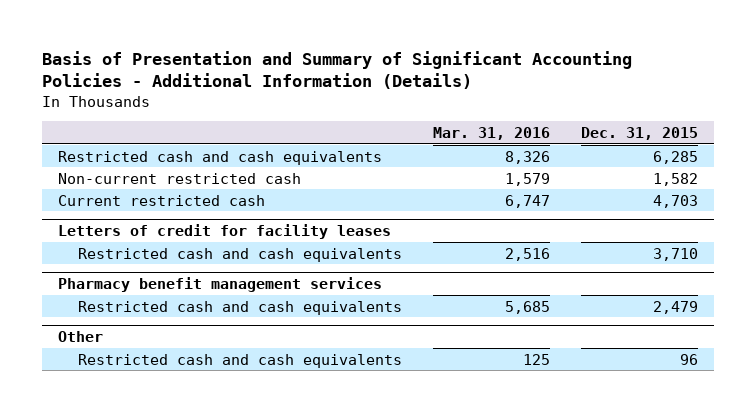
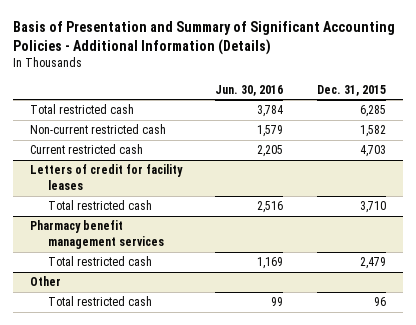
[433,126,551,140] Mar. 31, 2016 -> none
none -> [215,84,284,96] Jun. 30, 2016
[57,150,382,165] Restricted cash and cash equivalents -> [29,104,134,115] Total restricted cash
[78,247,403,262] Restricted cash and cash equivalents -> [48,200,153,211] Total restricted cash
[78,300,403,315] Restricted cash and cash equivalents -> [48,256,153,267] Total restricted cash
[78,353,403,368] Restricted cash and cash equivalents -> [48,296,153,307] Total restricted cash

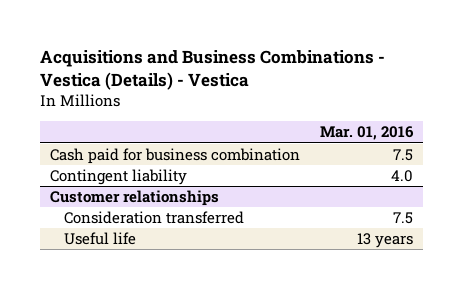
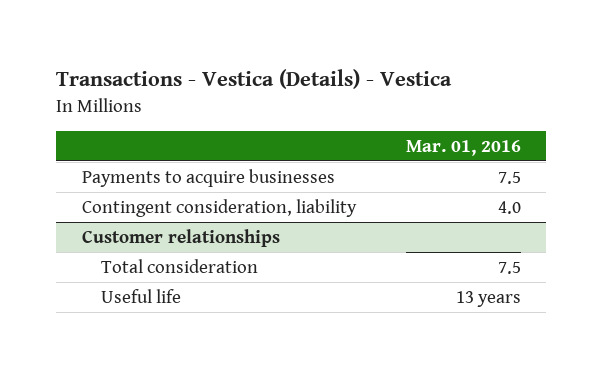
[39,49,385,91] Acquisitions and Business Combinations - Vestica (Details) - Vestica -> [56,68,453,89] Transactions - Vestica (Details) - Vestica
[49,148,300,165] Cash paid for business combination -> [81,169,335,188] Payments to acquire businesses
[49,169,187,186] Contingent liability -> [81,199,357,218] Contingent consideration, liability
[64,211,245,225] Consideration transferred -> [100,259,258,274] Total consideration

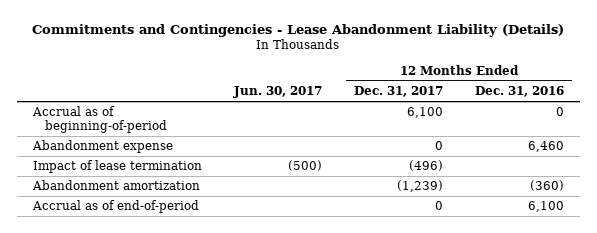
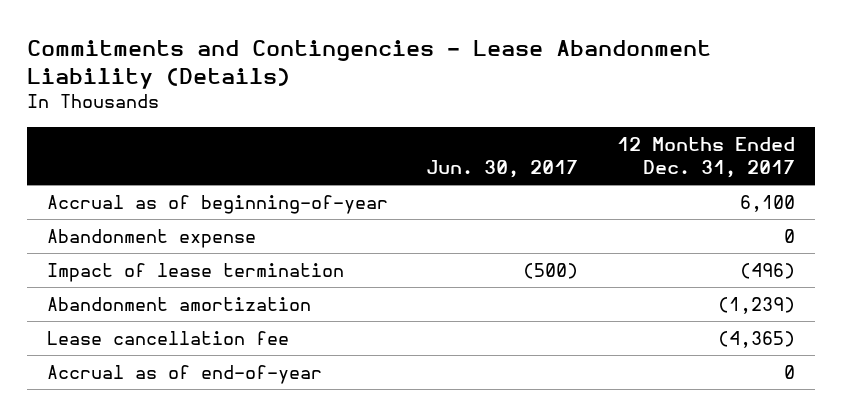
[474,86,564,98] Dec. 31, 2016 -> none
[31,106,168,133] Accrual as of beginning-of-period -> [46,195,388,215] Accrual as of beginning-of-year
none -> [46,331,289,346] Lease cancellation fee
[31,200,199,214] Accrual as of end-of-period -> [46,365,322,385] Accrual as of end-of-year

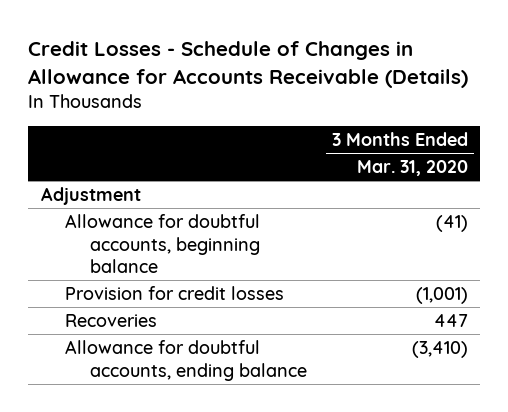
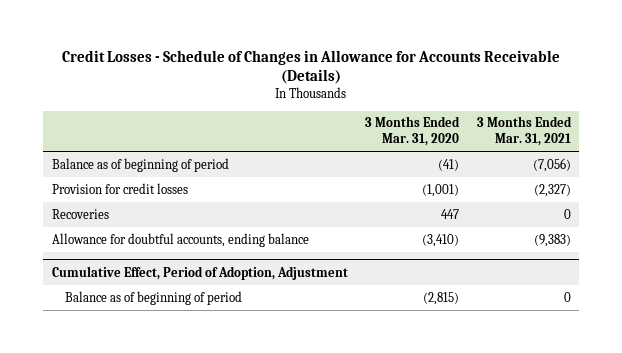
none -> [476,116,572,146] 3 Months Ended Mar. 31, 2021
[40,186,141,205] Adjustment -> none
[65,213,261,274] Allowance for doubtful accounts, beginning balance -> [51,157,229,172] Balance as of beginning of period
none -> [51,265,348,280] Cumulative Effect, Period of Adoption, Adjustment
none -> [65,290,243,305] Balance as of beginning of period

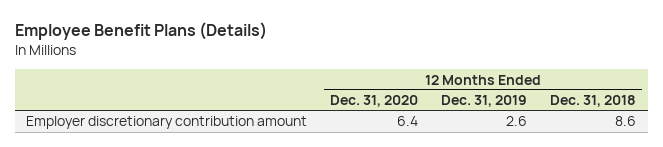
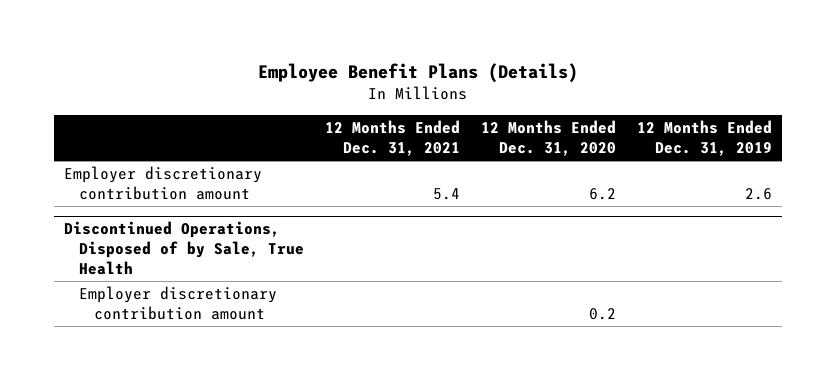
[550,95,637,108] Dec. 31, 2018 -> none
none -> [325,119,461,156] 12 Months Ended Dec. 31, 2021
[397,116,419,127] 6.4 -> [588,188,616,201] 6.2
none -> [64,221,305,276] Discontinued Operations, Disposed of by Sale, True Health
none -> [79,285,278,321] Employer discretionary contribution amount

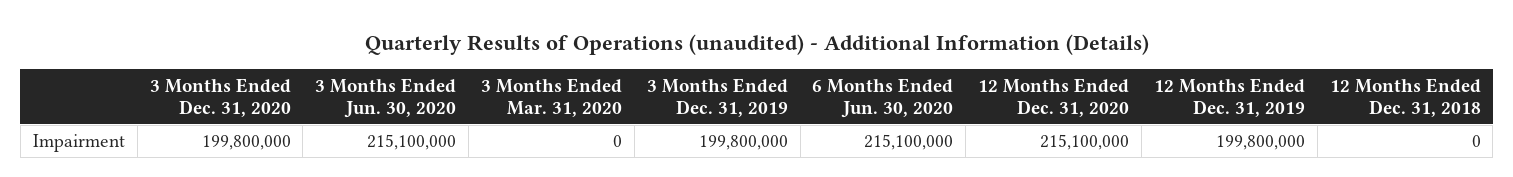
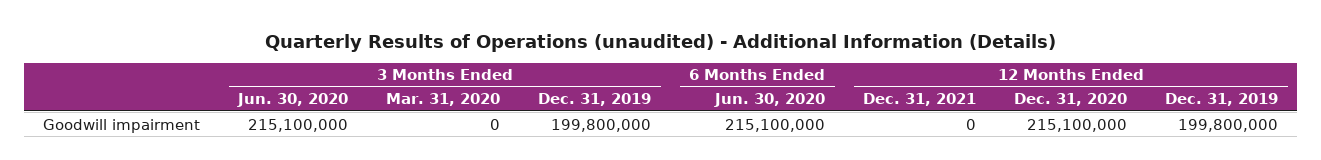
[149,77,291,118] 3 Months Ended Dec. 31, 2020 -> none
[1329,77,1481,118] 12 Months Ended Dec. 31, 2018 -> none
none -> [863,93,977,107] Dec. 31, 2021
[32,134,125,153] Impairment -> [43,118,201,133] Goodwill impairment

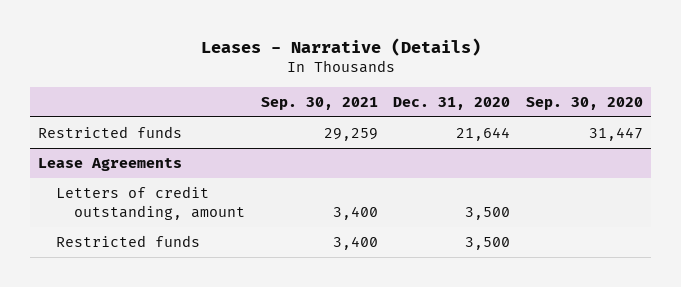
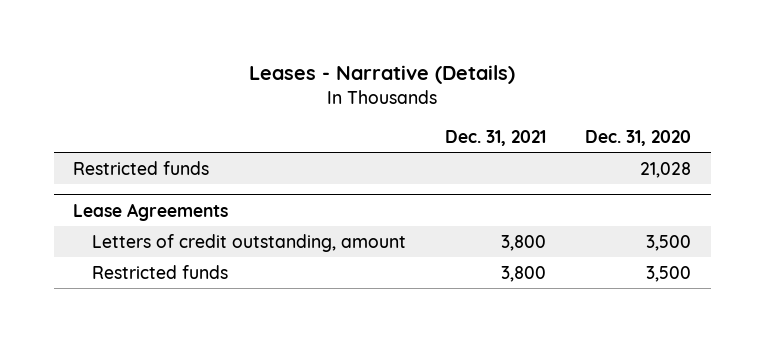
[260,96,378,110] Sep. 30, 2021 -> none
[525,96,643,110] Sep. 30, 2020 -> none
none -> [445,129,547,146] Dec. 31, 2021
[456,127,511,142] 21,644 -> [640,161,692,178] 21,028

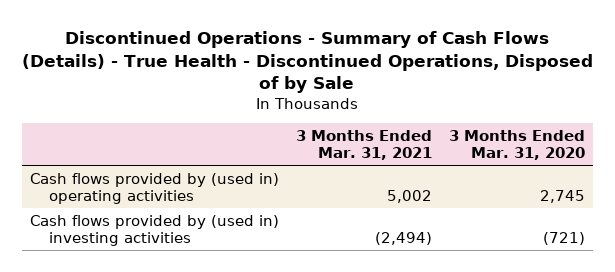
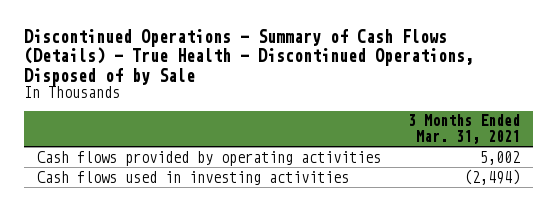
[448,129,585,160] 3 Months Ended Mar. 31, 2020 -> none
[30,172,280,204] Cash flows provided by (used in) operating activities -> [37,150,382,166] Cash flows provided by operating activities
[30,214,280,246] Cash flows provided by (used in) investing activities -> [37,170,350,185] Cash flows used in investing activities

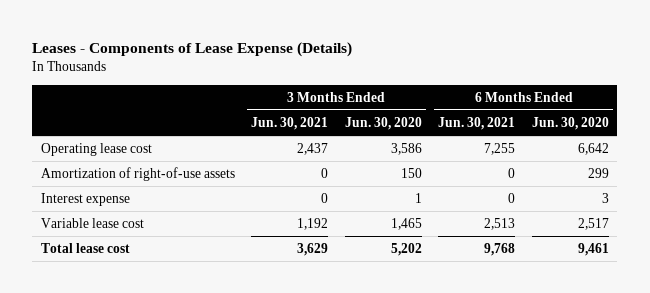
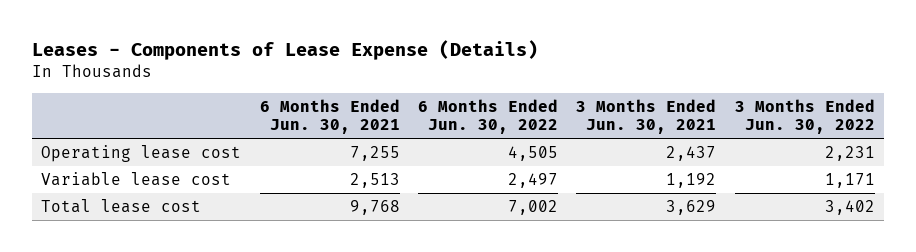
[344,116,422,130] Jun. 30, 2020 -> none
[531,116,609,130] Jun. 30, 2020 -> none
none -> [418,99,559,135] 6 Months Ended Jun. 30, 2022
none -> [734,99,875,135] 3 Months Ended Jun. 30, 2022
[40,166,235,181] Amortization of right-of-use assets -> none
[40,192,130,206] Interest expense -> none

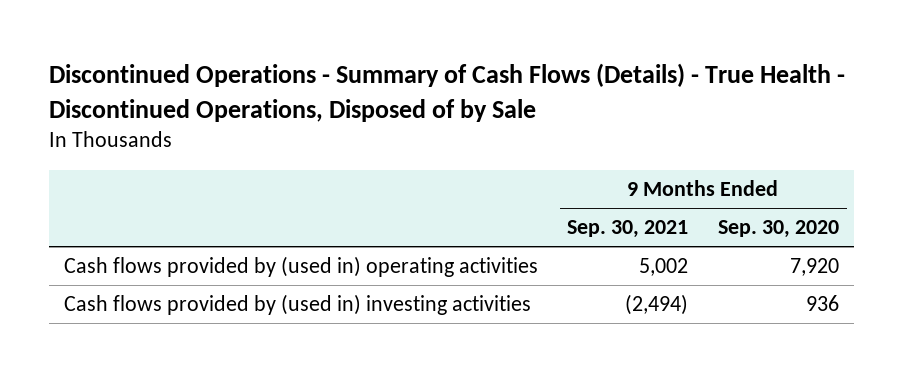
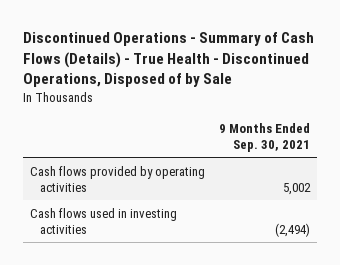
[718,220,840,239] Sep. 30, 2020 -> none
[63,256,538,278] Cash flows provided by (used in) operating activities -> [29,165,205,192] Cash flows provided by operating activities
[63,294,531,316] Cash flows provided by (used in) investing activities -> [29,207,177,234] Cash flows used in investing activities

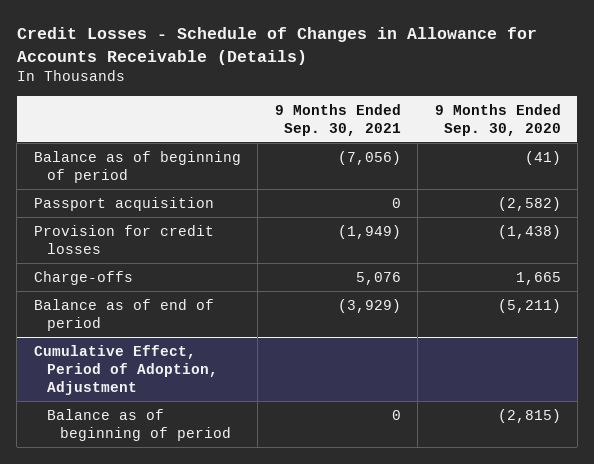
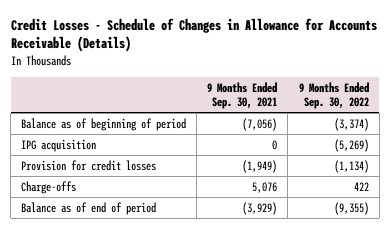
[434,103,561,136] 9 Months Ended Sep. 30, 2020 -> none
none -> [298,81,369,110] 9 Months Ended Sep. 30, 2022
[33,196,214,211] Passport acquisition -> [21,138,97,152] IPG acquisition
[33,344,218,396] Cumulative Effect, Period of Adoption, Adjustment -> none
[46,408,232,441] Balance as of beginning of period -> none

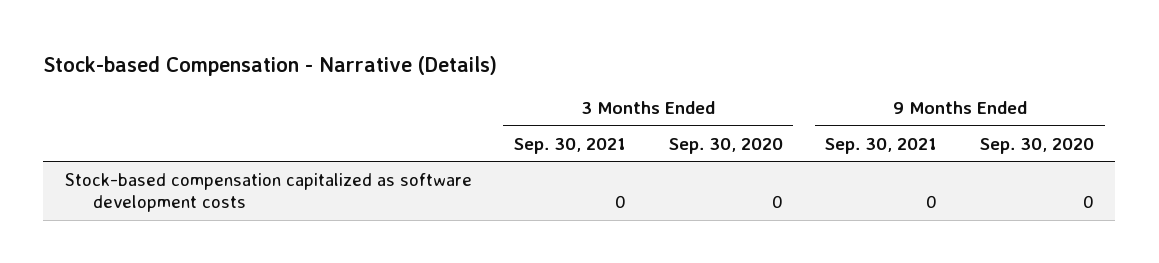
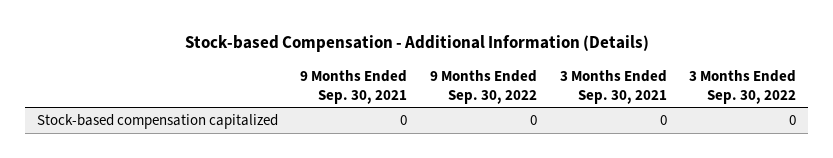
[43,55,498,76] Stock-based Compensation - Narrative (Details) -> [184,35,649,53] Stock-based Compensation - Additional Information (Details)
[668,137,783,154] Sep. 30, 2020 -> none
[979,137,1094,154] Sep. 30, 2020 -> none
none -> [430,69,538,104] 9 Months Ended Sep. 30, 2022
none -> [689,69,797,104] 3 Months Ended Sep. 30, 2022
[64,172,472,213] Stock-based compensation capitalized as software development costs -> [36,114,278,130] Stock-based compensation capitalized

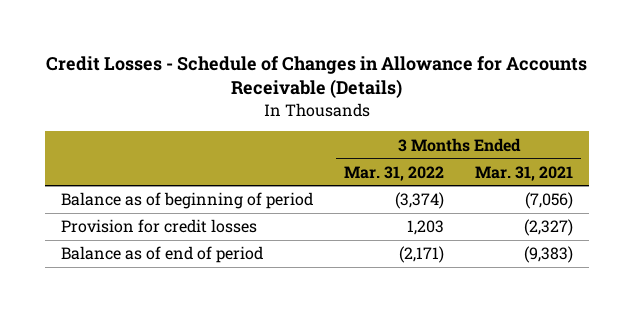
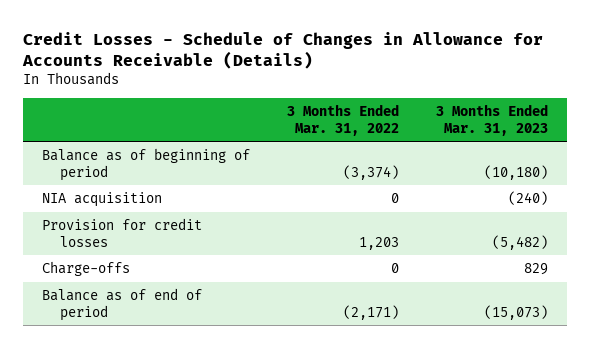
[475,165,574,181] Mar. 31, 2021 -> none
none -> [436,104,549,136] 3 Months Ended Mar. 31, 2023
none -> [41,192,162,208] NIA acquisition
none -> [41,261,130,277] Charge-offs

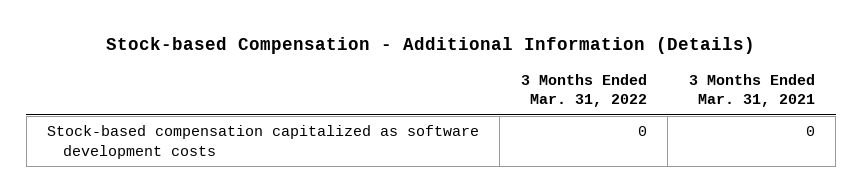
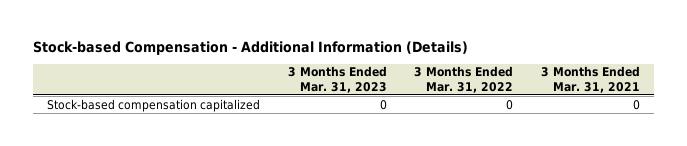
none -> [287,66,387,93] 3 Months Ended Mar. 31, 2023
[46,125,479,159] Stock-based compensation capitalized as software development costs -> [47,98,261,112] Stock-based compensation capitalized

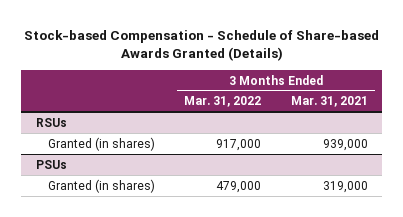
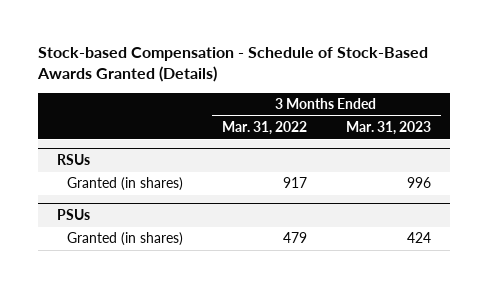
[23,29,379,62] Stock-based Compensation - Schedule of Share-based Awards Granted (Details) -> [36,47,428,83] Stock-based Compensation - Schedule of Stock-Based Awards Granted (Details)
[290,96,368,108] Mar. 31, 2021 -> none
none -> [345,121,431,136] Mar. 31, 2023
[216,138,262,151] 917,000 -> [282,177,307,189] 917
[216,180,262,193] 479,000 -> [282,232,307,244] 479

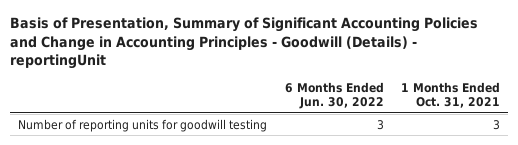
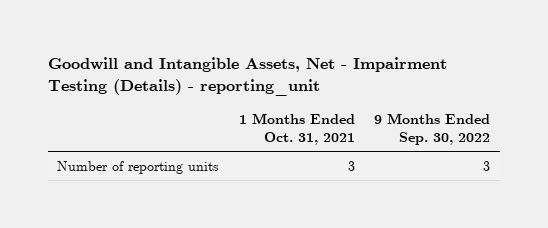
[9,17,478,70] Basis of Presentation, Summary of Significant Accounting Policies and Change in Accounting Principles - Goodwill (Details) - reportingUnit -> [47,57,447,97] Goodwill and Intangible Assets, Net - Impairment Testing (Details) - reporting_unit
[284,81,384,110] 6 Months Ended Jun. 30, 2022 -> none
none -> [374,113,491,146] 9 Months Ended Sep. 30, 2022
[18,118,268,132] Number of reporting units for goodwill testing -> [57,160,220,174] Number of reporting units

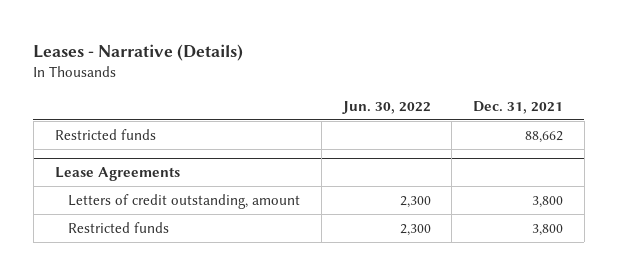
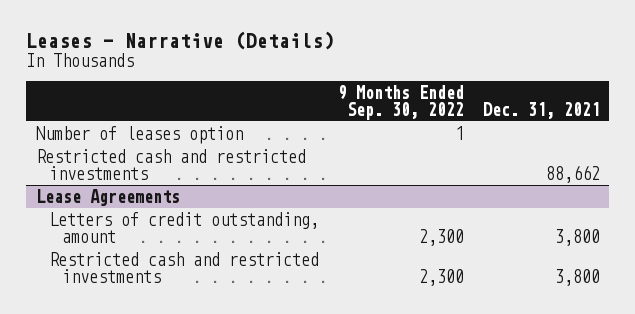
[341,100,431,114] Jun. 30, 2022 -> none
none -> [337,84,464,120] 9 Months Ended Sep. 30, 2022
none -> [35,126,243,145] Number of leases option
[54,128,156,140] Restricted funds -> [35,149,306,180] Restricted cash and restricted investments
[68,221,170,233] Restricted funds -> [48,252,319,283] Restricted cash and restricted investments

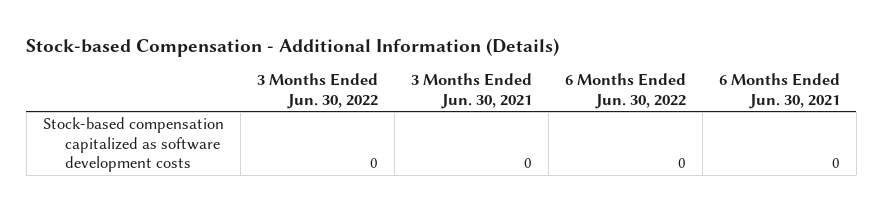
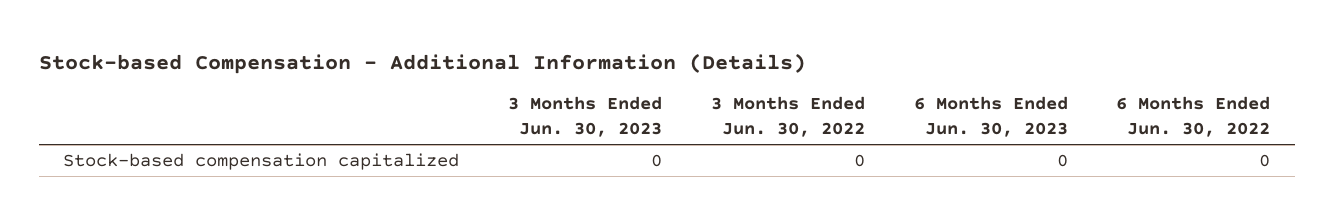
[410,73,532,109] 3 Months Ended Jun. 30, 2021 -> none
[718,73,840,109] 6 Months Ended Jun. 30, 2021 -> none
none -> [508,96,663,138] 3 Months Ended Jun. 30, 2023
none -> [913,96,1068,138] 6 Months Ended Jun. 30, 2023
[42,117,224,172] Stock-based compensation capitalized as software development costs -> [63,153,460,171] Stock-based compensation capitalized

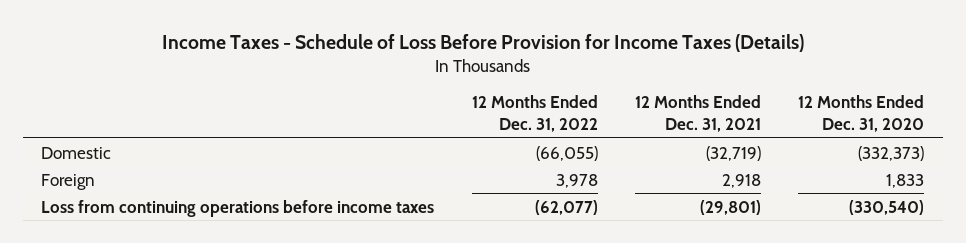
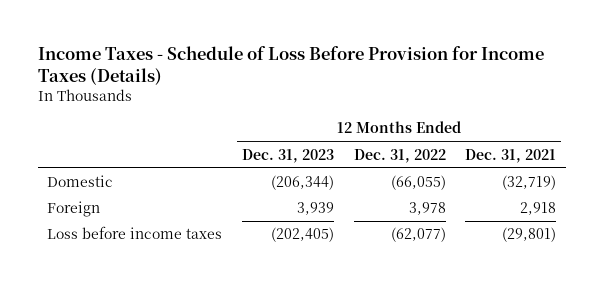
[798,95,925,133] 12 Months Ended Dec. 31, 2020 -> none
none -> [242,148,335,163] Dec. 31, 2023
[41,199,435,217] Loss from continuing operations before income taxes -> [47,226,223,240] Loss before income taxes

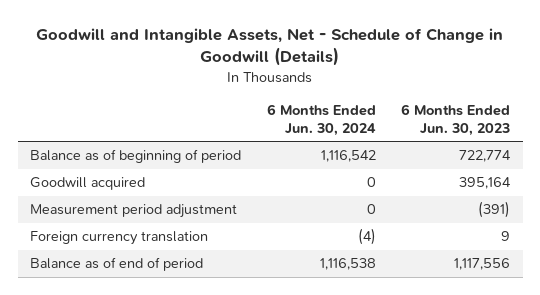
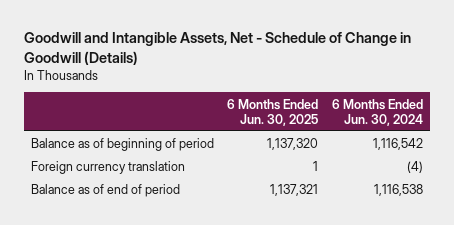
[400,103,510,136] 6 Months Ended Jun. 30, 2023 -> none
none -> [227,98,319,126] 6 Months Ended Jun. 30, 2025
[30,177,146,191] Goodwill acquired -> none
[30,204,238,219] Measurement period adjustment -> none

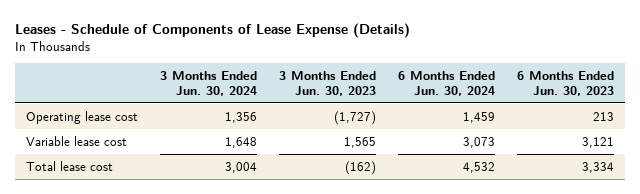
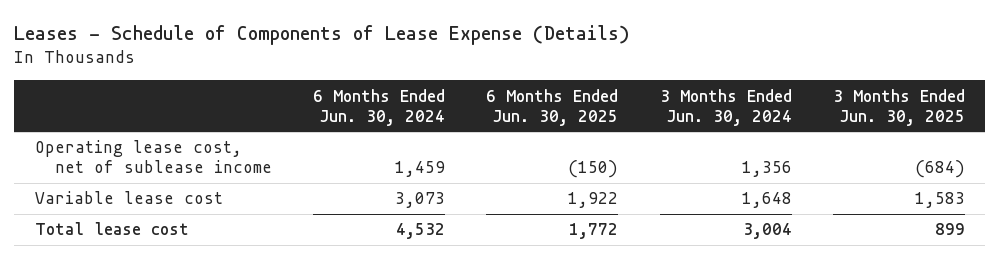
[279,70,377,96] 3 Months Ended Jun. 30, 2023 -> none
[517,70,615,96] 6 Months Ended Jun. 30, 2023 -> none
none -> [486,88,619,126] 6 Months Ended Jun. 30, 2025
none -> [832,88,965,126] 3 Months Ended Jun. 30, 2025
[25,110,138,124] Operating lease cost -> [34,140,273,174] Operating lease cost, net of sublease income

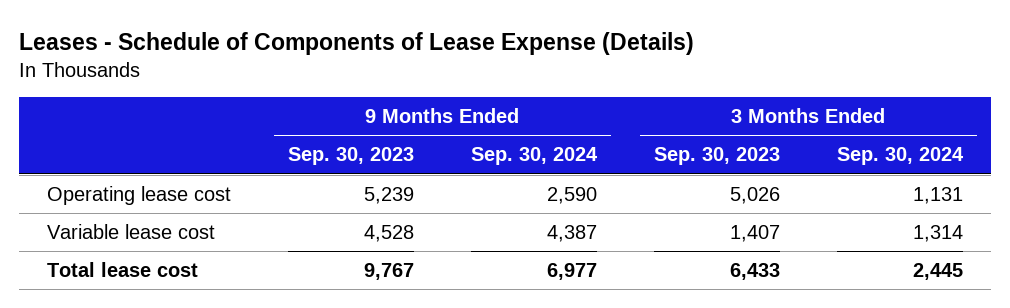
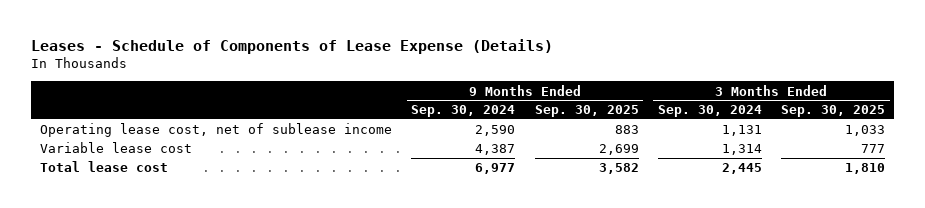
[288,147,415,166] Sep. 30, 2023 -> none
[653,147,780,166] Sep. 30, 2023 -> none
none -> [534,105,639,118] Sep. 30, 2025
none -> [780,105,885,118] Sep. 30, 2025
[47,186,232,206] Operating lease cost -> [40,123,393,138] Operating lease cost, net of sublease income

